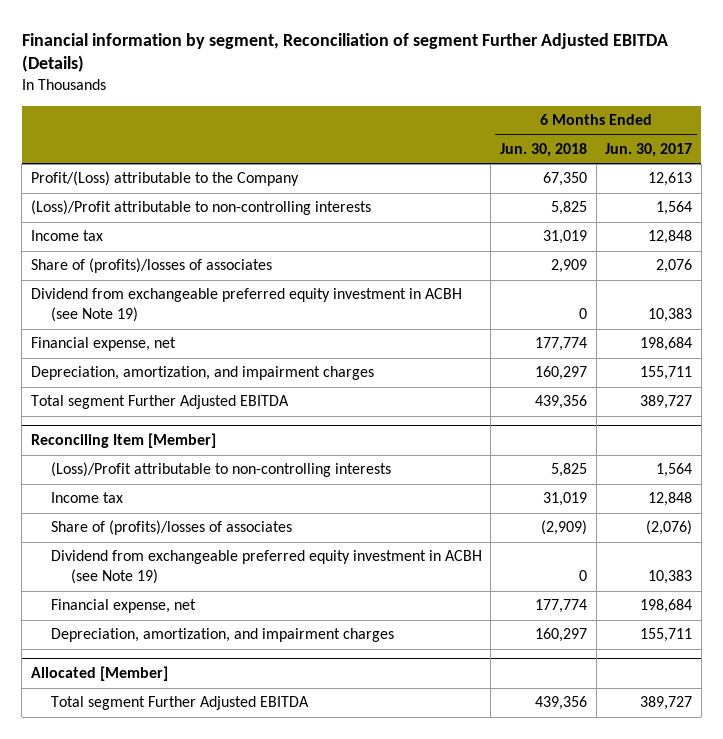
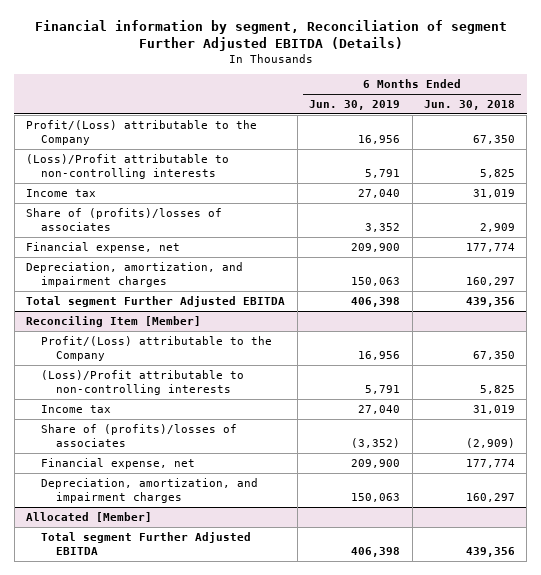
[605,142,693,157] Jun. 30, 2017 -> none
none -> [309,100,401,111] Jun. 30, 2019
[30,288,462,323] Dividend from exchangeable preferred equity investment in ACBH (see Note 19) -> none
none -> [41,335,273,362] Profit/(Loss) attributable to the Company
[50,550,482,585] Dividend from exchangeable preferred equity investment in ACBH (see Note 19) -> none

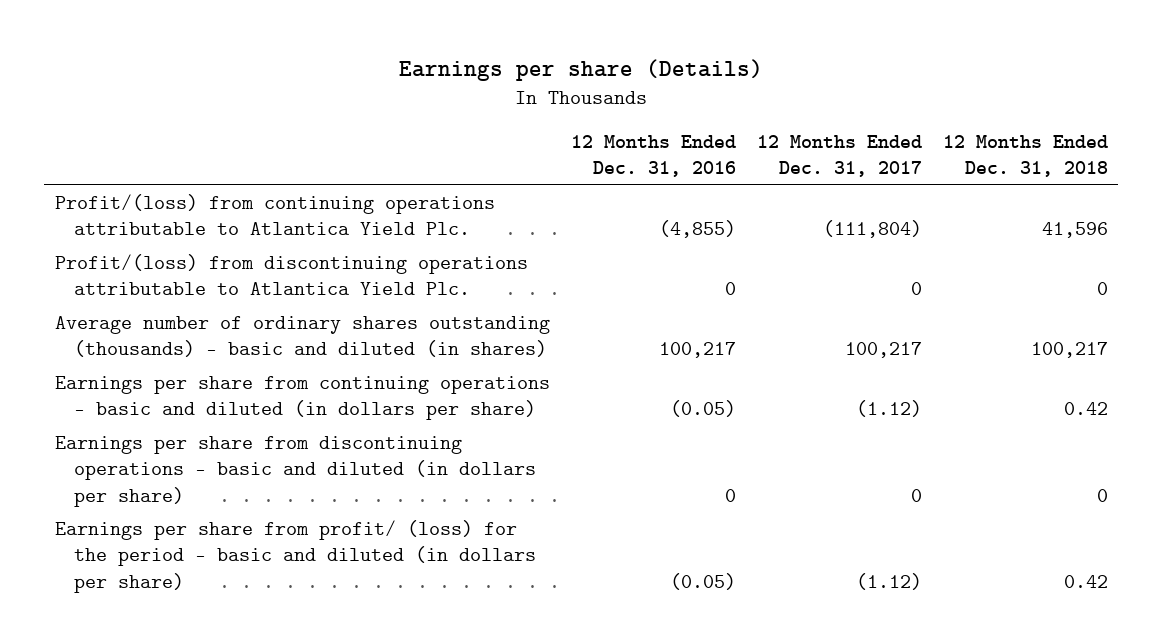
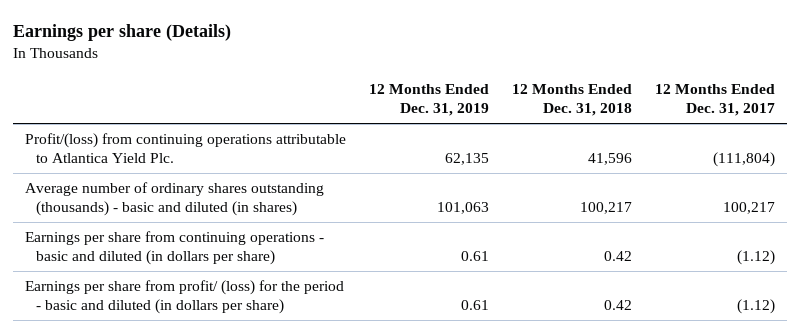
[570,135,736,178] 12 Months Ended Dec. 31, 2016 -> none
none -> [368,83,489,117] 12 Months Ended Dec. 31, 2019
[54,254,528,296] Profit/(loss) from discontinuing operations attributable to Atlantica Yield Plc. -> none
[54,436,537,507] Earnings per share from discontinuing operations - basic and diluted (in dollars per share) -> none

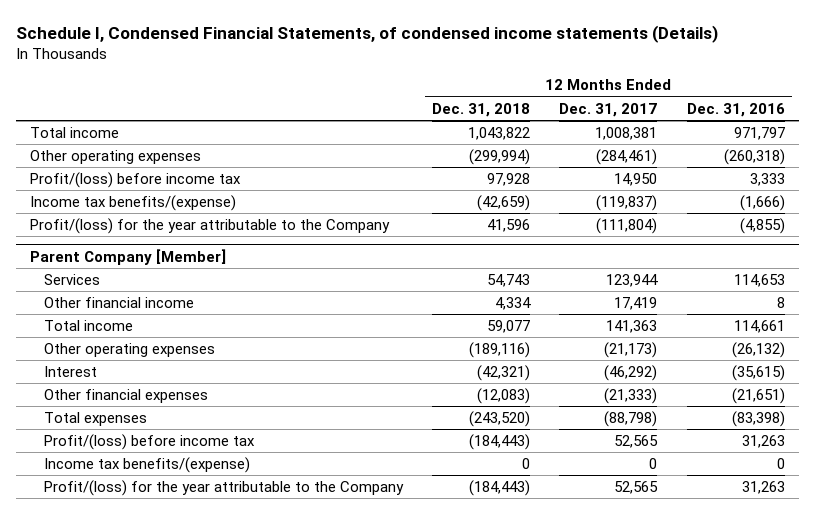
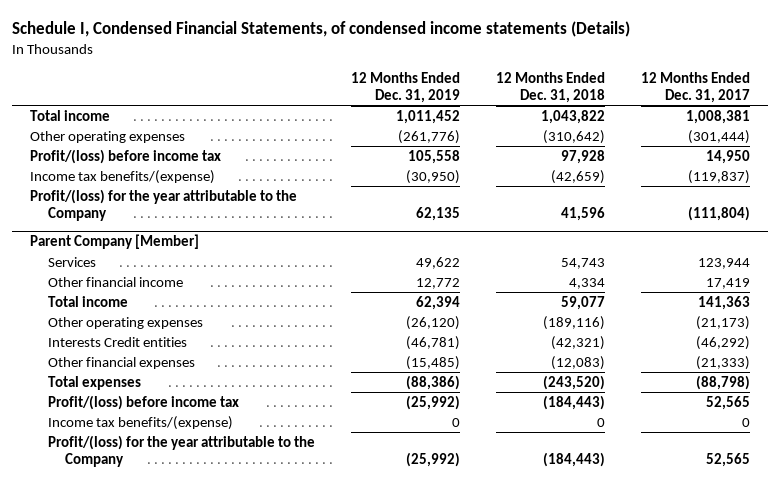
[686,102,785,117] Dec. 31, 2016 -> none
none -> [350,72,460,103] 12 Months Ended Dec. 31, 2019
[469,148,531,165] (299,994) -> [542,129,605,144] (310,642)
[596,148,658,165] (284,461) -> [687,129,750,144] (301,444)
[44,365,98,377] Interest -> [47,336,187,347] Interests Credit entities

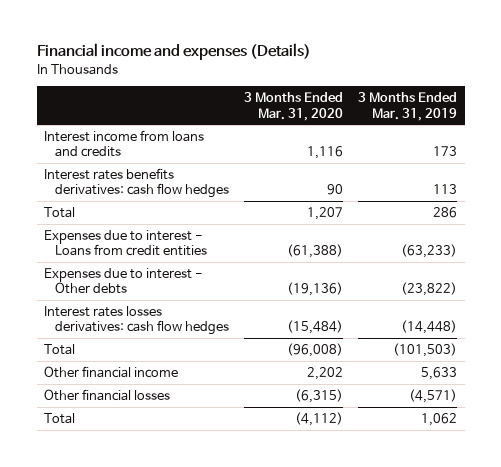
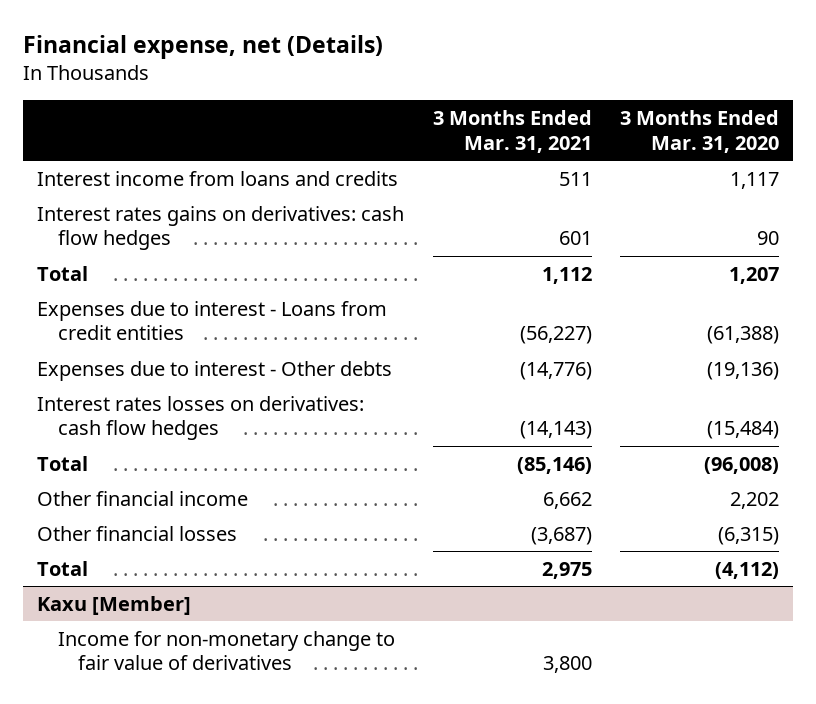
[36,43,311,61] Financial income and expenses (Details) -> [22,35,383,60] Financial expense, net (Details)
[358,92,458,121] 3 Months Ended Mar. 31, 2019 -> none
none -> [432,109,592,153] 3 Months Ended Mar. 31, 2021
[307,146,344,160] 1,116 -> [730,171,780,189] 1,117
[44,167,230,199] Interest rates benefits derivatives: cash flow hedges -> [36,205,404,251] Interest rates gains on derivatives: cash flow hedges
[44,305,230,336] Interest rates losses derivatives: cash flow hedges -> [36,395,364,441] Interest rates losses on derivatives: cash flow hedges
none -> [36,595,191,615] Kaxu [Member]
none -> [57,630,395,671] Income for non-monetary change to fair value of derivatives

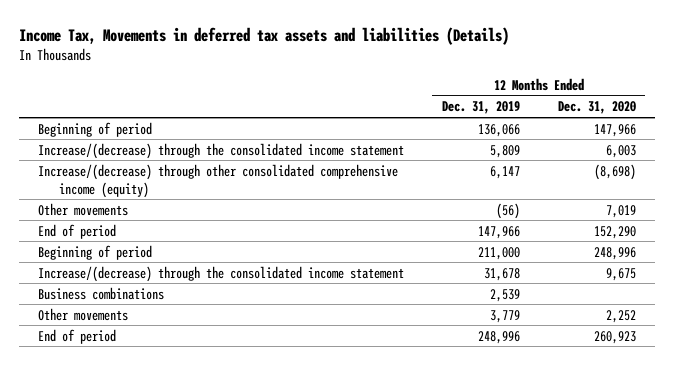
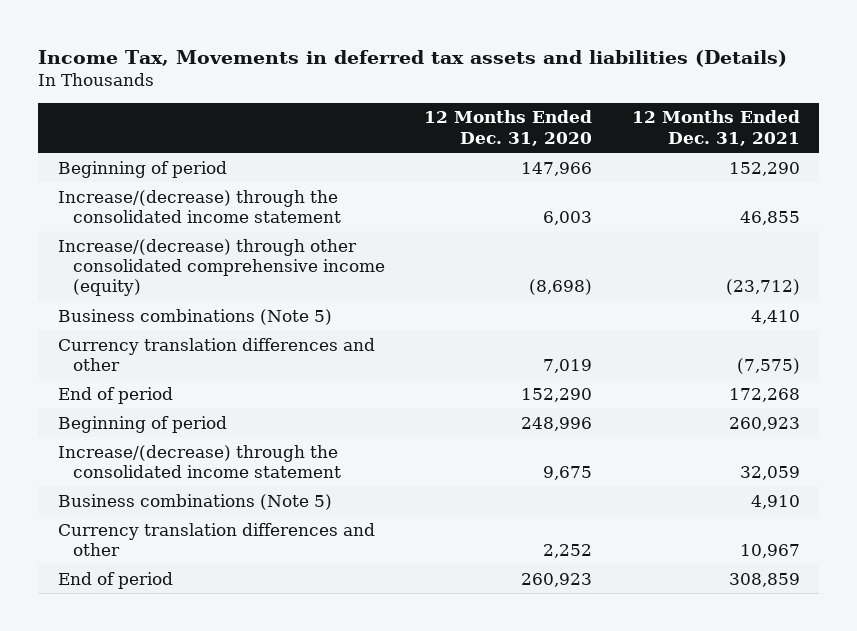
[441,101,520,115] Dec. 31, 2019 -> none
none -> [631,110,800,146] 12 Months Ended Dec. 31, 2021
none -> [57,308,332,325] Business combinations (Note 5)
[37,202,128,216] Other movements -> [57,337,375,371] Currency translation differences and other
[37,286,164,300] Business combinations -> [57,493,332,510] Business combinations (Note 5)
[37,307,128,321] Other movements -> [57,522,375,556] Currency translation differences and other

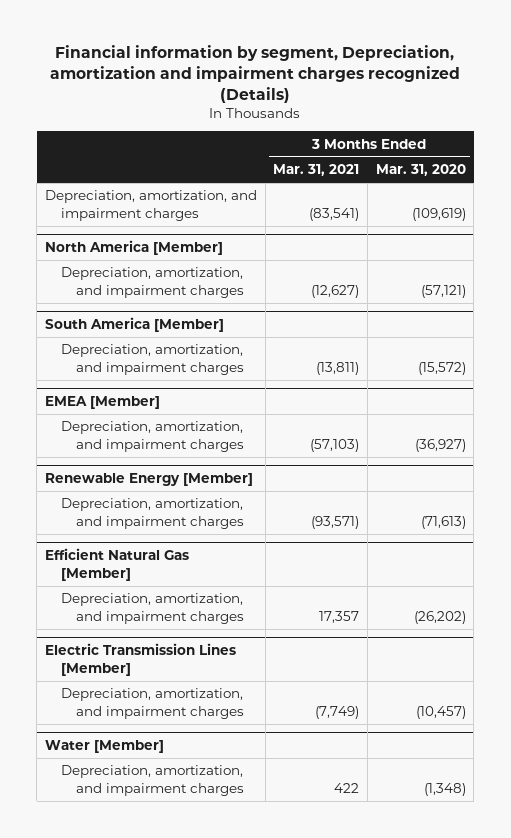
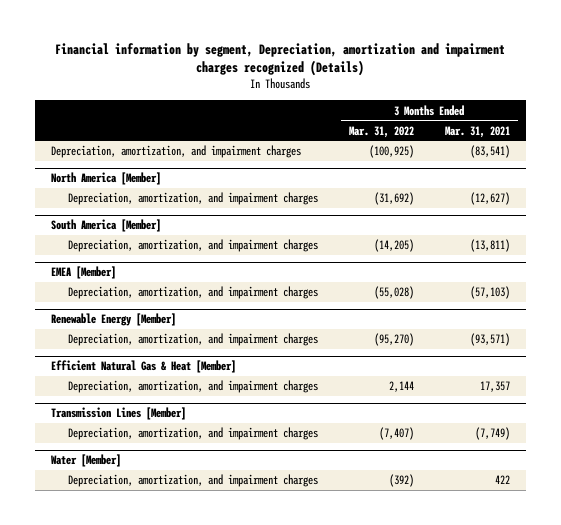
[375,164,466,177] Mar. 31, 2020 -> none
none -> [348,125,414,138] Mar. 31, 2022
[44,548,189,581] Efficient Natural Gas [Member] -> [50,360,236,374] Efficient Natural Gas & Heat [Member]
[44,643,236,676] Electric Transmission Lines [Member] -> [50,407,186,421] Transmission Lines [Member]

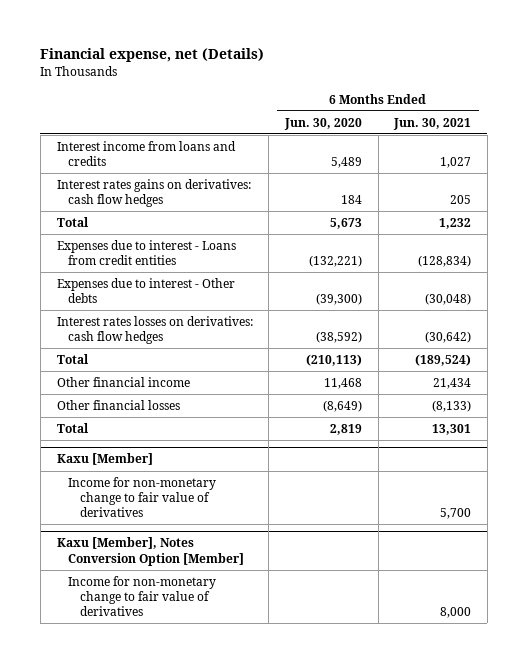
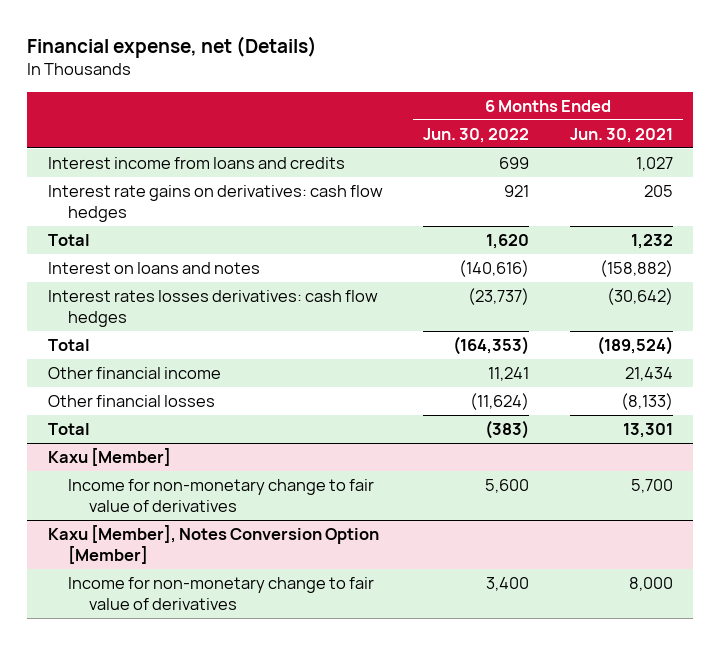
[283,117,362,130] Jun. 30, 2020 -> none
none -> [423,127,530,143] Jun. 30, 2022
[56,178,251,208] Interest rates gains on derivatives: cash flow hedges -> [47,185,383,222] Interest rate gains on derivatives: cash flow hedges
[56,239,236,266] Expenses due to interest - Loans from credit entities -> none
[56,277,235,304] Expenses due to interest - Other debts -> none
none -> [47,262,260,275] Interest on loans and notes
[56,315,253,345] Interest rates losses on derivatives: cash flow hedges -> [47,290,378,327] Interest rates losses derivatives: cash flow hedges

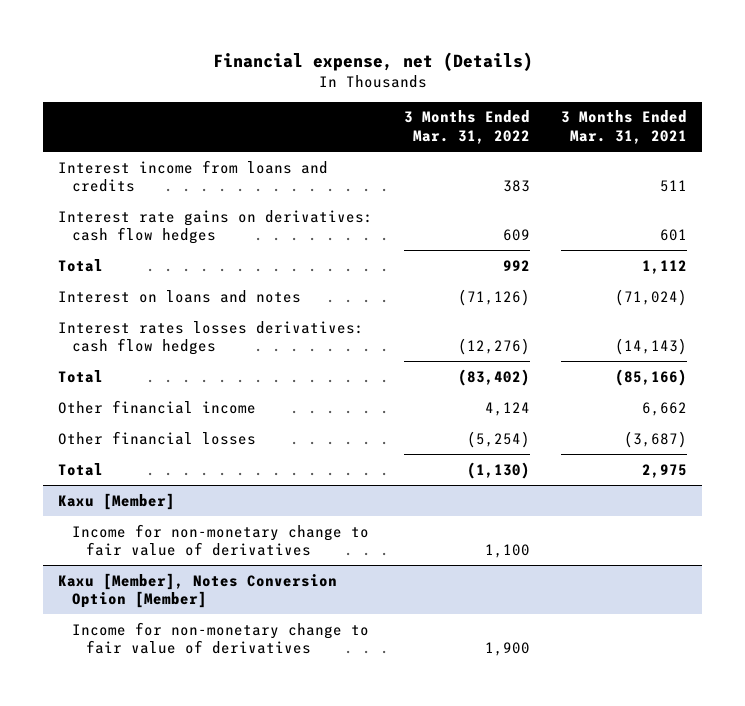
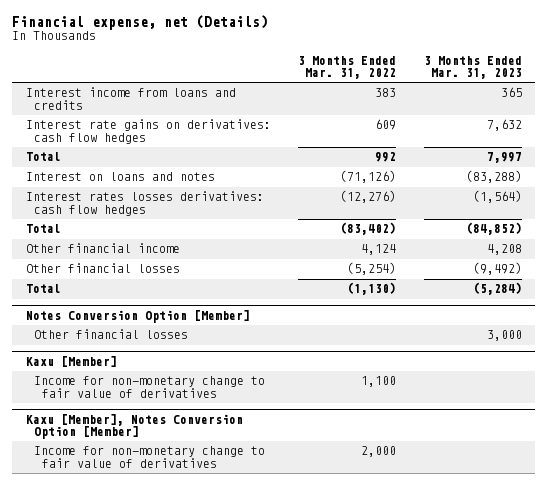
[560,110,687,145] 3 Months Ended Mar. 31, 2021 -> none
none -> [423,55,522,80] 3 Months Ended Mar. 31, 2023
none -> [25,309,250,323] Notes Conversion Option [Member]
none -> [33,329,188,340] Other financial losses
[485,642,531,657] 1,900 -> [361,446,397,458] 2,000

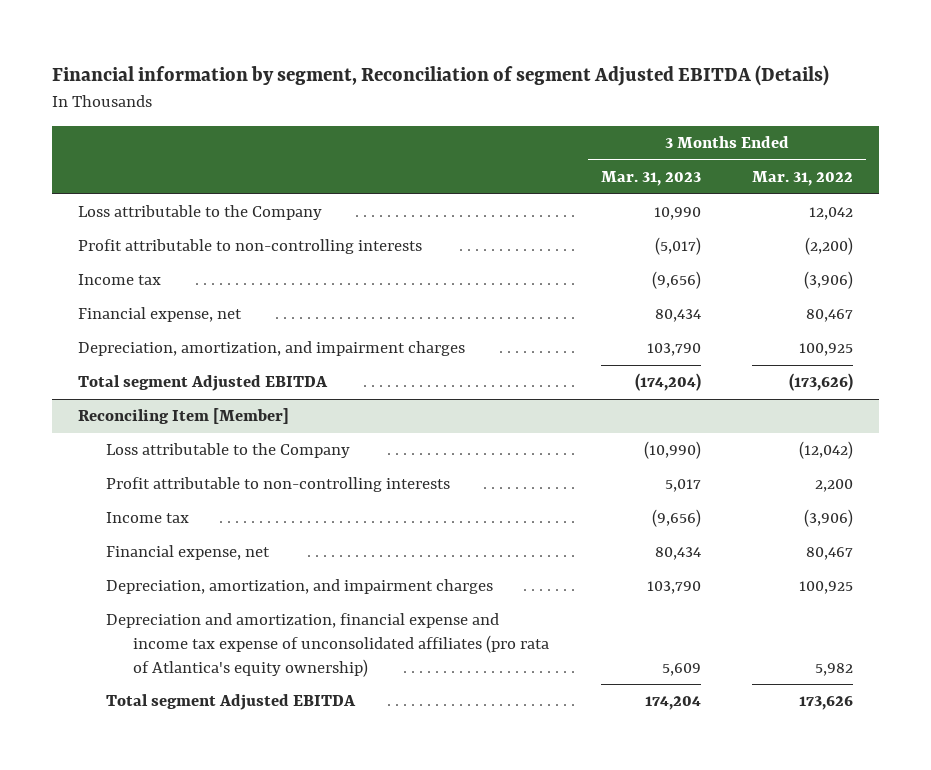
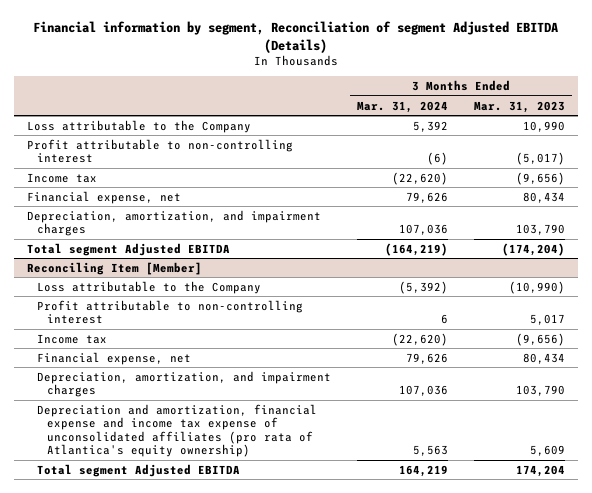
[752,170,854,186] Mar. 31, 2022 -> none
none -> [356,100,448,113] Mar. 31, 2024
[78,239,423,255] Profit attributable to non-controlling interests -> [26,138,293,164] Profit attributable to non-controlling interest
[105,477,450,493] Profit attributable to non-controlling interests -> [36,299,303,325] Profit attributable to non-controlling interest

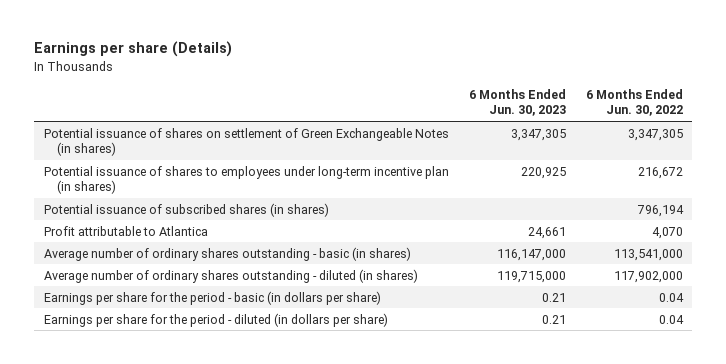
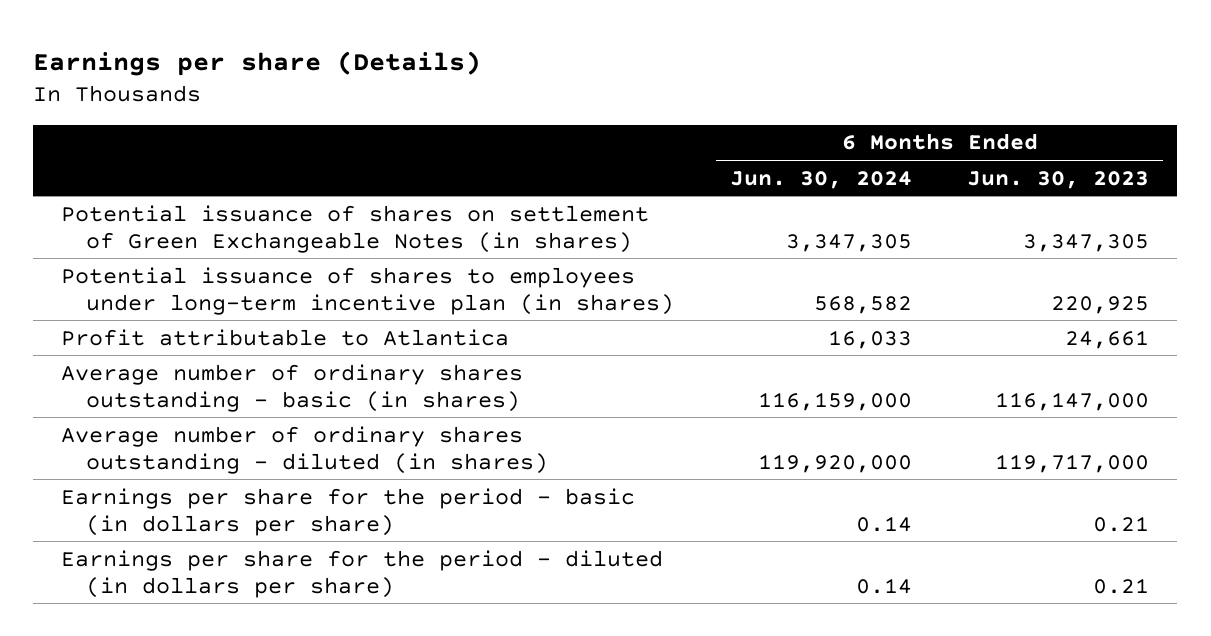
[585,88,683,117] 6 Months Ended Jun. 30, 2022 -> none
none -> [729,170,912,189] Jun. 30, 2024
[43,202,329,217] Potential issuance of subscribed shares (in shares) -> none
[496,270,566,283] 119,715,000 -> [995,453,1150,473] 119,717,000

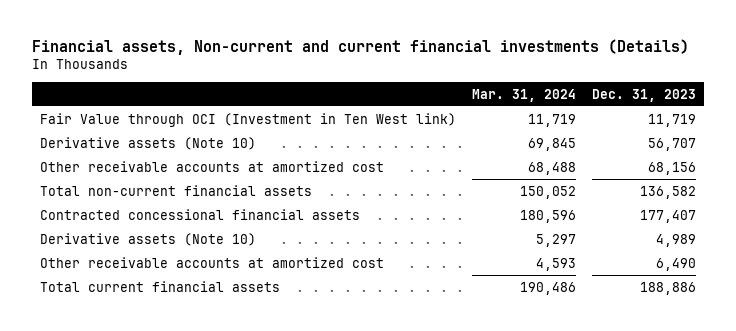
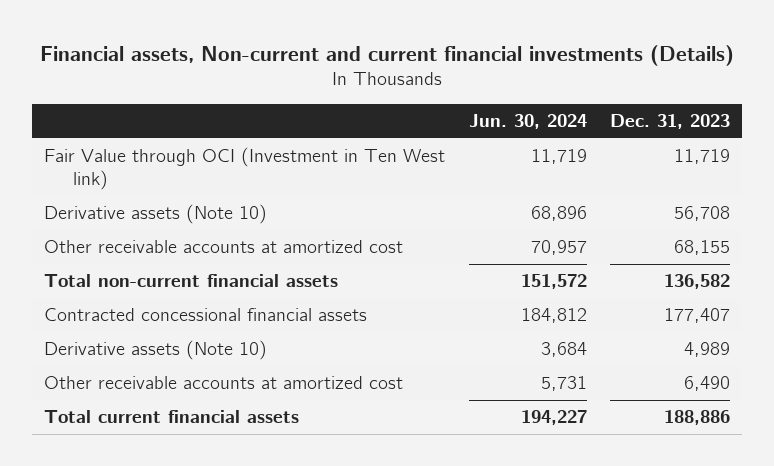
[471,88,576,102] Mar. 31, 2024 -> none
none -> [468,114,587,130] Jun. 30, 2024
[648,137,697,151] 56,707 -> [674,206,731,222] 56,708
[648,161,697,175] 68,156 -> [674,240,731,256] 68,155

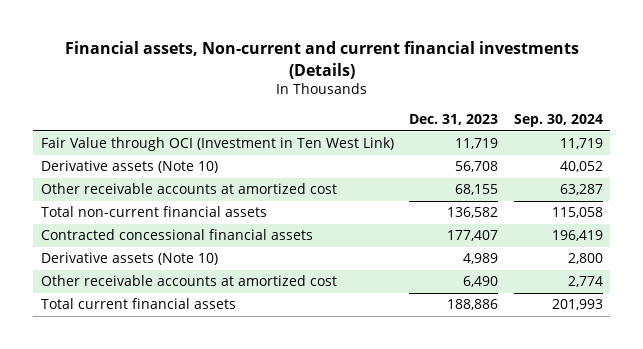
[468,114,587,130] Jun. 30, 2024 -> none
none -> [513,113,603,127] Sep. 30, 2024
[44,147,446,191] Fair Value through OCI (Investment in Ten West link) -> [40,137,394,152] Fair Value through OCI (Investment in Ten West Link)

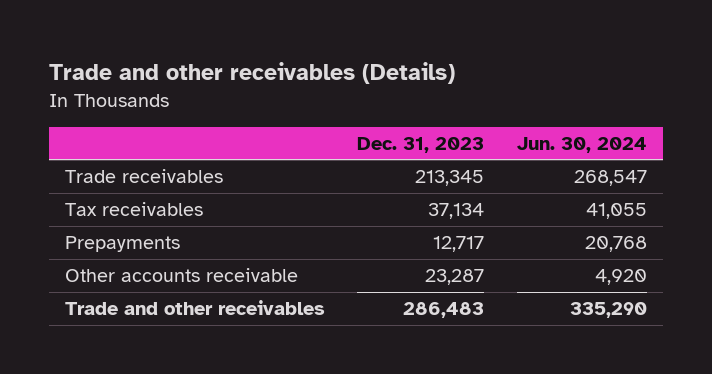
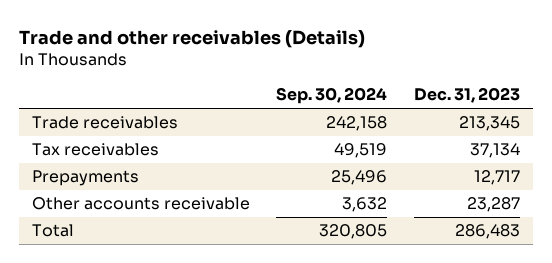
[516,136,647,153] Jun. 30, 2024 -> none
none -> [276,87,388,105] Sep. 30, 2024
[65,300,326,316] Trade and other receivables -> [32,224,75,238] Total

